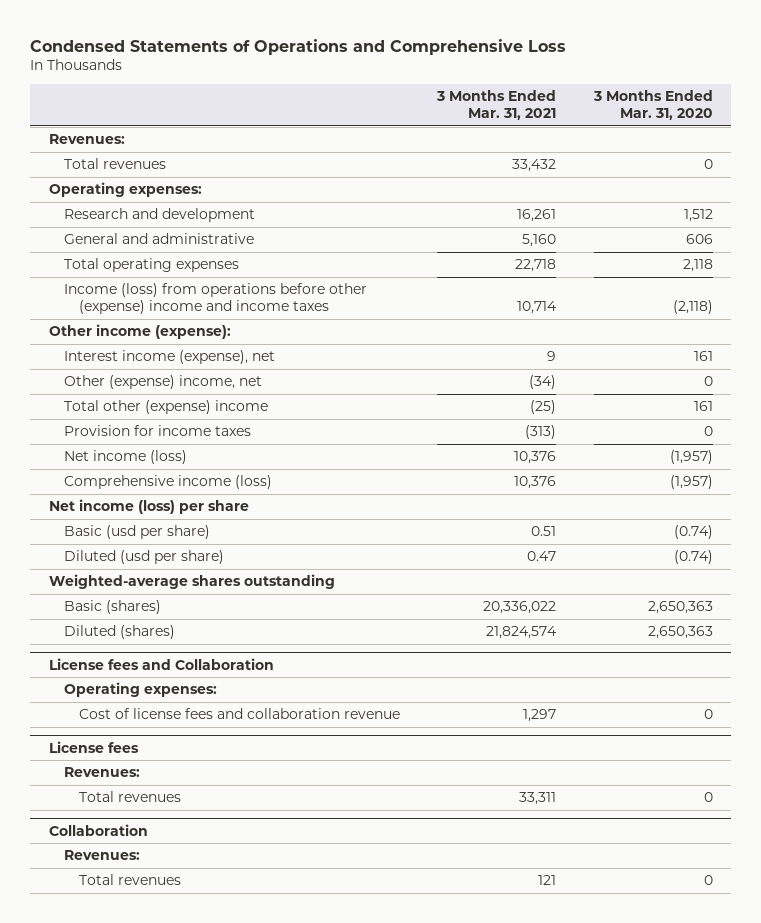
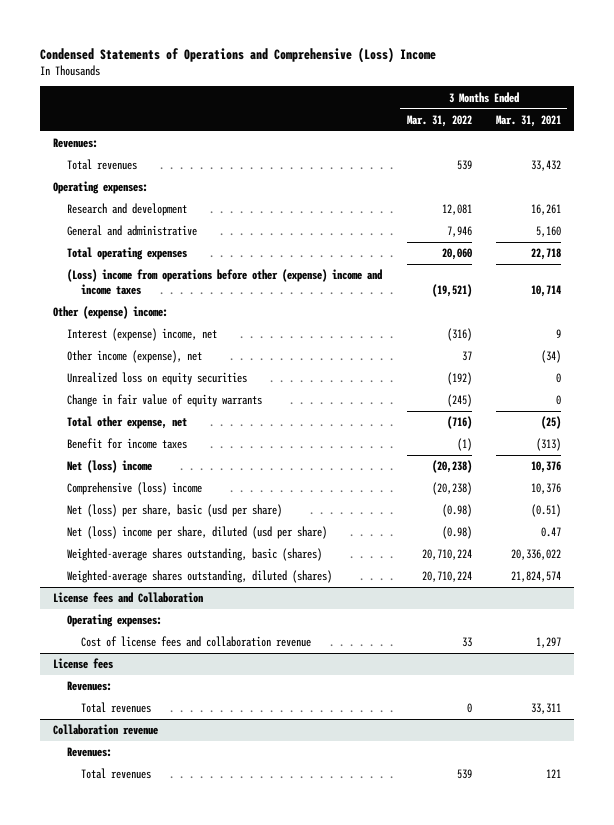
[30,38,567,55] Condensed Statements of Operations and Comprehensive Loss -> [40,46,437,63] Condensed Statements of Operations and Comprehensive (Loss) Income
[592,90,713,121] 3 Months Ended Mar. 31, 2020 -> none
none -> [406,114,472,127] Mar. 31, 2022
[48,499,249,515] Net income (loss) per share -> none
[48,574,335,590] Weighted-average shares outstanding -> none
[63,283,367,315] Income (loss) from operations before other (expense) income and income taxes -> [66,269,382,295] (Loss) income from operations before other (expense) income and income taxes
[48,324,231,340] Other income (expense): -> [52,306,168,320] Other (expense) income:
[63,350,275,365] Interest income (expense), net -> [66,328,217,342] Interest (expense) income, net
[63,375,262,390] Other (expense) income, net -> [66,350,202,364] Other income (expense), net
none -> [66,372,247,386] Unrealized loss on equity securities
none -> [66,394,262,408] Change in fair value of equity warrants
[63,400,268,415] Total other (expense) income -> [66,416,187,430] Total other expense, net
[63,425,251,437] Provision for income taxes -> [66,438,187,450] Benefit for income taxes
[63,450,187,465] Net income (loss) -> [66,460,152,474] Net (loss) income
[63,475,272,490] Comprehensive income (loss) -> [66,482,202,496] Comprehensive (loss) income
[63,525,210,540] Basic (usd per share) -> [66,504,282,518] Net (loss) per share, basic (usd per share)
[531,526,557,537] 0.51 -> [531,504,562,518] (0.51)
[63,550,224,565] Diluted (usd per share) -> [66,526,327,540] Net (loss) income per share, diluted (usd per share)
[63,600,161,615] Basic (shares) -> [66,548,322,562] Weighted-average shares outstanding, basic (shares)
[63,625,175,640] Diluted (shares) -> [66,570,332,584] Weighted-average shares outstanding, diluted (shares)
[48,823,148,836] Collaboration -> [52,724,158,736] Collaboration revenue

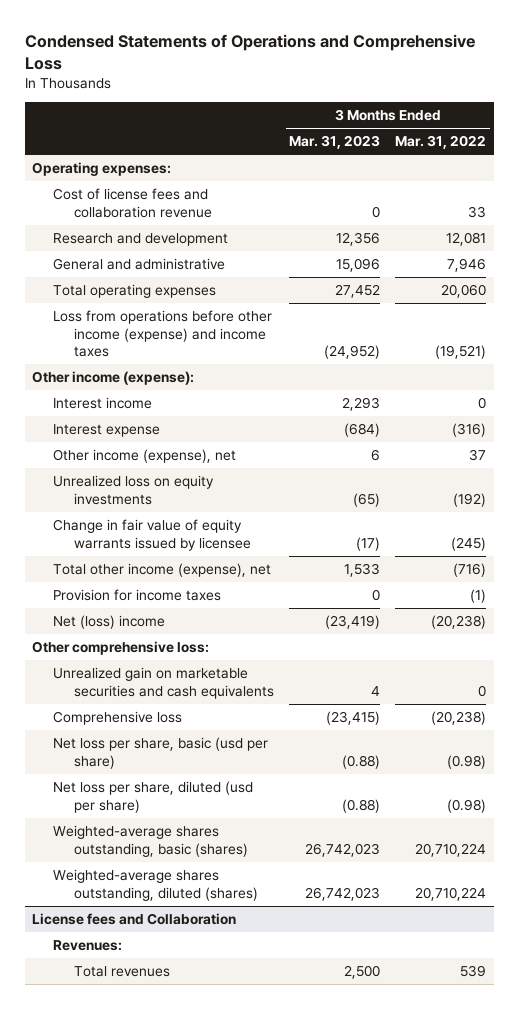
[40,46,437,63] Condensed Statements of Operations and Comprehensive (Loss) Income -> [24,33,475,70] Condensed Statements of Operations and Comprehensive Loss
[496,114,562,127] Mar. 31, 2021 -> none
none -> [289,135,381,150] Mar. 31, 2023
[52,138,98,149] Revenues: -> none
[66,159,137,171] Total revenues -> none
none -> [53,188,213,218] Cost of license fees and collaboration revenue
[66,269,382,295] (Loss) income from operations before other (expense) income and income taxes -> [53,310,273,358] Loss from operations before other income (expense) and income taxes
[52,306,168,320] Other (expense) income: -> [32,371,195,386] Other income (expense):
none -> [53,397,153,410] Interest income
[66,328,217,342] Interest (expense) income, net -> [53,424,161,438] Interest expense
[66,372,247,386] Unrealized loss on equity securities -> [53,475,215,505] Unrealized loss on equity investments
[66,394,262,408] Change in fair value of equity warrants -> [53,519,252,551] Change in fair value of equity warrants issued by licensee
[66,416,187,430] Total other expense, net -> [53,563,272,578] Total other income (expense), net
[66,438,187,450] Benefit for income taxes -> [53,589,222,602] Provision for income taxes
none -> [32,641,210,656] Other comprehensive loss:
none -> [53,667,275,699] Unrealized gain on marketable securities and cash equivalents
[66,482,202,496] Comprehensive (loss) income -> [53,711,183,726] Comprehensive loss
[66,504,282,518] Net (loss) per share, basic (usd per share) -> [53,737,269,769] Net loss per share, basic (usd per share)
[66,526,327,540] Net (loss) income per share, diluted (usd per share) -> [53,781,254,813] Net loss per share, diluted (usd per share)
[66,614,162,628] Operating expenses: -> none
[81,636,312,648] Cost of license fees and collaboration revenue -> none
[52,658,113,670] License fees -> none
[81,702,152,714] Total revenues -> none
[52,724,158,736] Collaboration revenue -> none
[66,747,112,758] Revenues: -> none

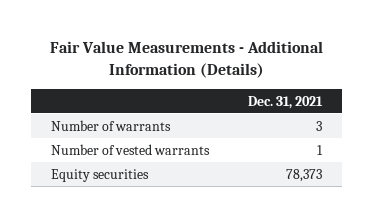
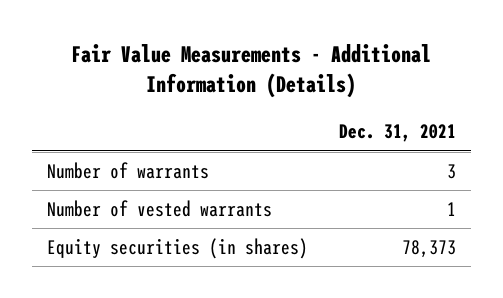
[50,168,149,182] Equity securities -> [46,238,308,260] Equity securities (in shares)

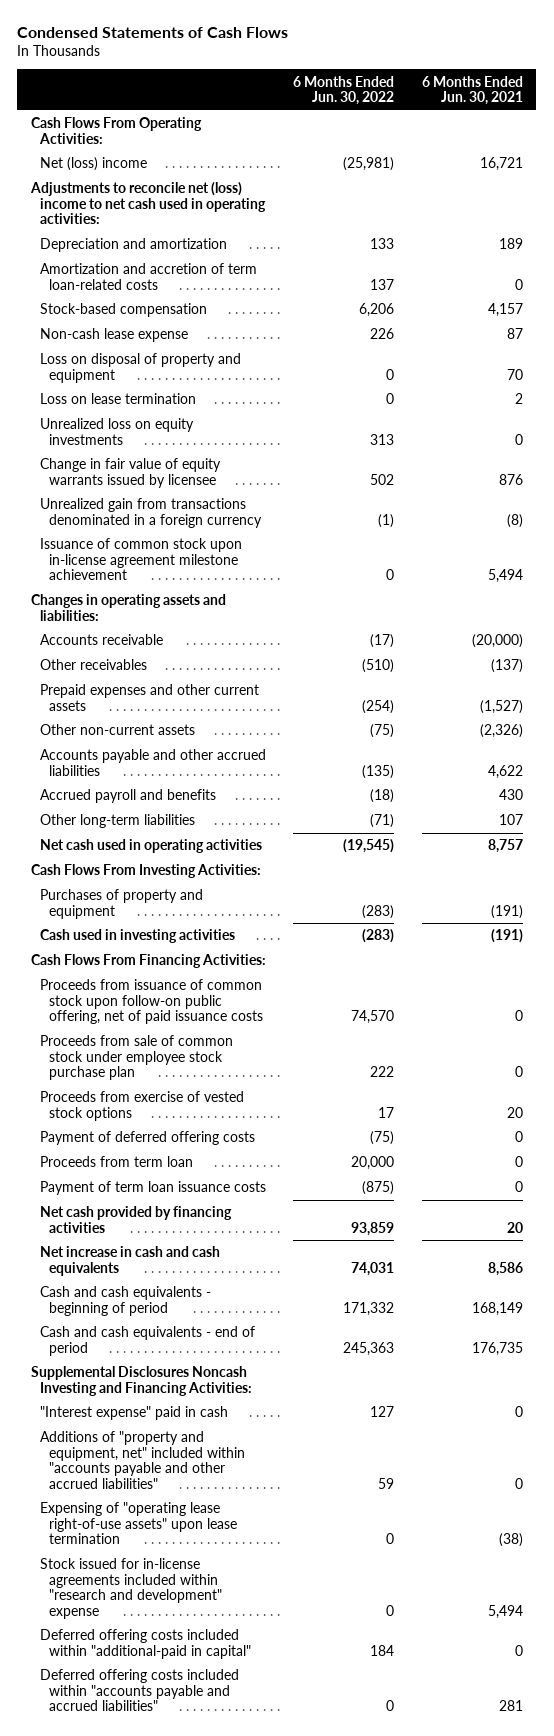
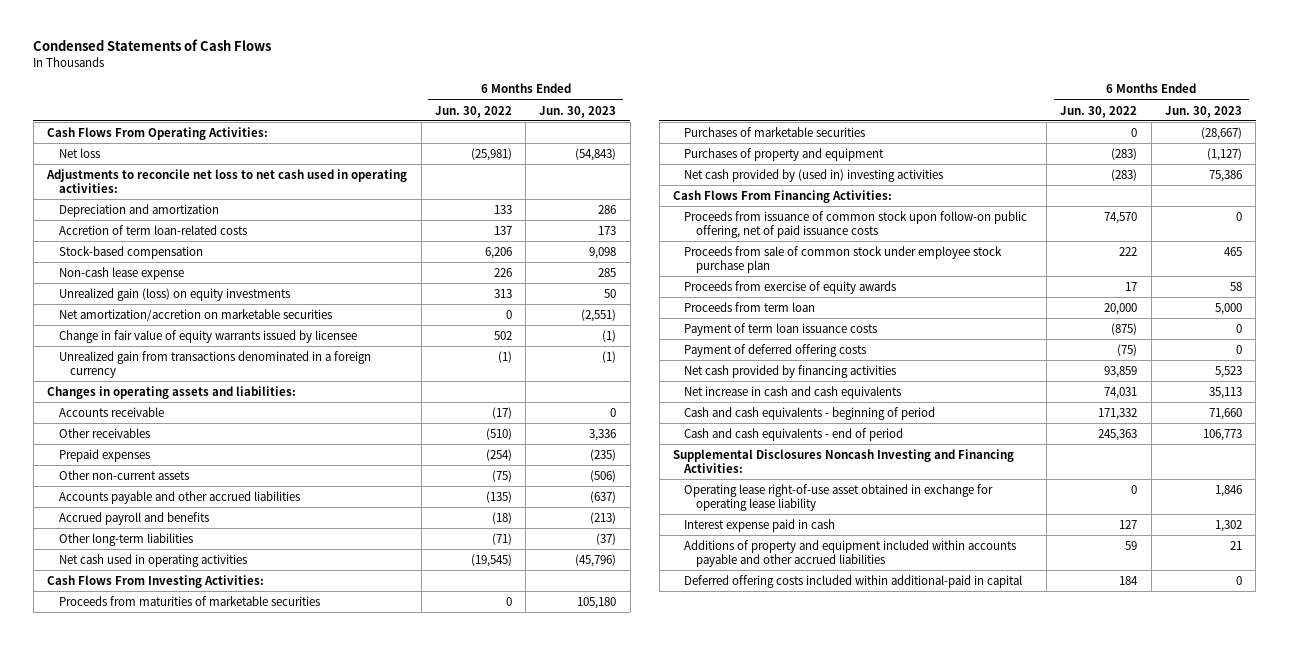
[421,75,523,106] 6 Months Ended Jun. 30, 2021 -> none
none -> [539,105,617,118] Jun. 30, 2023
[40,157,148,172] Net (loss) income -> [58,147,100,158] Net loss
[29,182,267,225] Adjustments to reconcile net (loss) income to net cash used in operating activities: -> [46,168,408,193] Adjustments to reconcile net loss to net cash used in operating activities:
[40,263,258,290] Amortization and accretion of term loan-related costs -> [58,224,247,235] Accretion of term loan-related costs
[40,353,242,383] Loss on disposal of property and equipment -> none
[40,393,197,405] Loss on lease termination -> none
[40,418,195,445] Unrealized loss on equity investments -> [58,287,290,301] Unrealized gain (loss) on equity investments
none -> [58,308,332,321] Net amortization/accretion on marketable securities
[40,538,243,581] Issuance of common stock upon in-license agreement milestone achievement -> none
[40,684,260,711] Prepaid expenses and other current assets -> [58,448,150,462] Prepaid expenses
none -> [58,595,320,606] Proceeds from maturities of marketable securities
none -> [684,126,866,137] Purchases of marketable securities
[40,929,236,944] Cash used in investing activities -> [684,168,944,182] Net cash provided by (used in) investing activities
[40,1091,245,1121] Proceeds from exercise of vested stock options -> none
none -> [684,280,897,294] Proceeds from exercise of equity awards
[40,1131,256,1146] Payment of deferred offering costs -> [684,343,867,357] Payment of deferred offering costs
[40,1502,238,1545] Expensing of "operating lease right-of-use assets" upon lease termination -> none
[40,1558,223,1619] Stock issued for in-license agreements included within "research and development" expense -> none
[40,1669,240,1712] Deferred offering costs included within "accounts payable and accrued liabilities" -> none
none -> [684,483,994,511] Operating lease right-of-use asset obtained in exchange for operating lease liability
[40,1406,229,1421] "Interest expense" paid in cash -> [684,518,836,532] Interest expense paid in cash
[40,1431,246,1489] Additions of "property and equipment, net" included within "accounts payable and other accrued liabilities" -> [684,539,1017,567] Additions of property and equipment included within accounts payable and other accrued liabilities
[40,1629,252,1659] Deferred offering costs included within "additional-paid in capital" -> [684,574,1023,588] Deferred offering costs included within additional-paid in capital

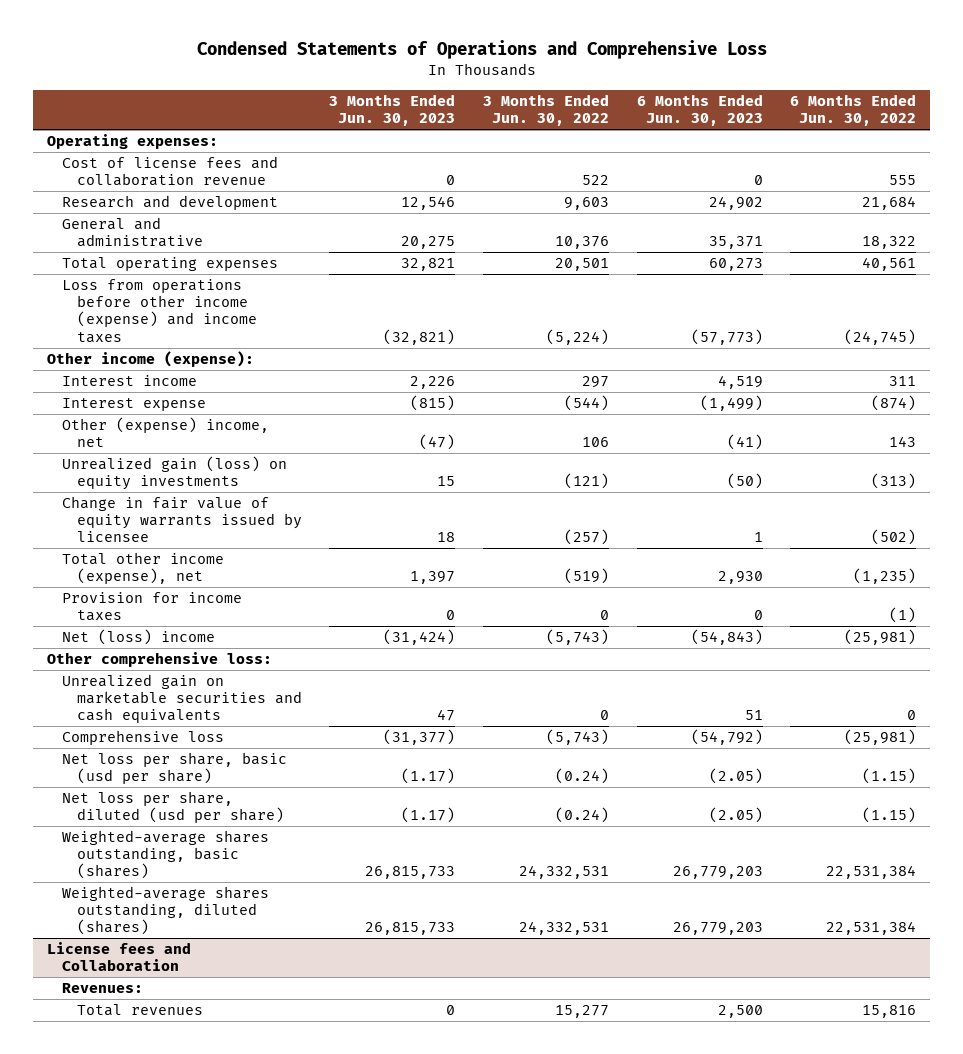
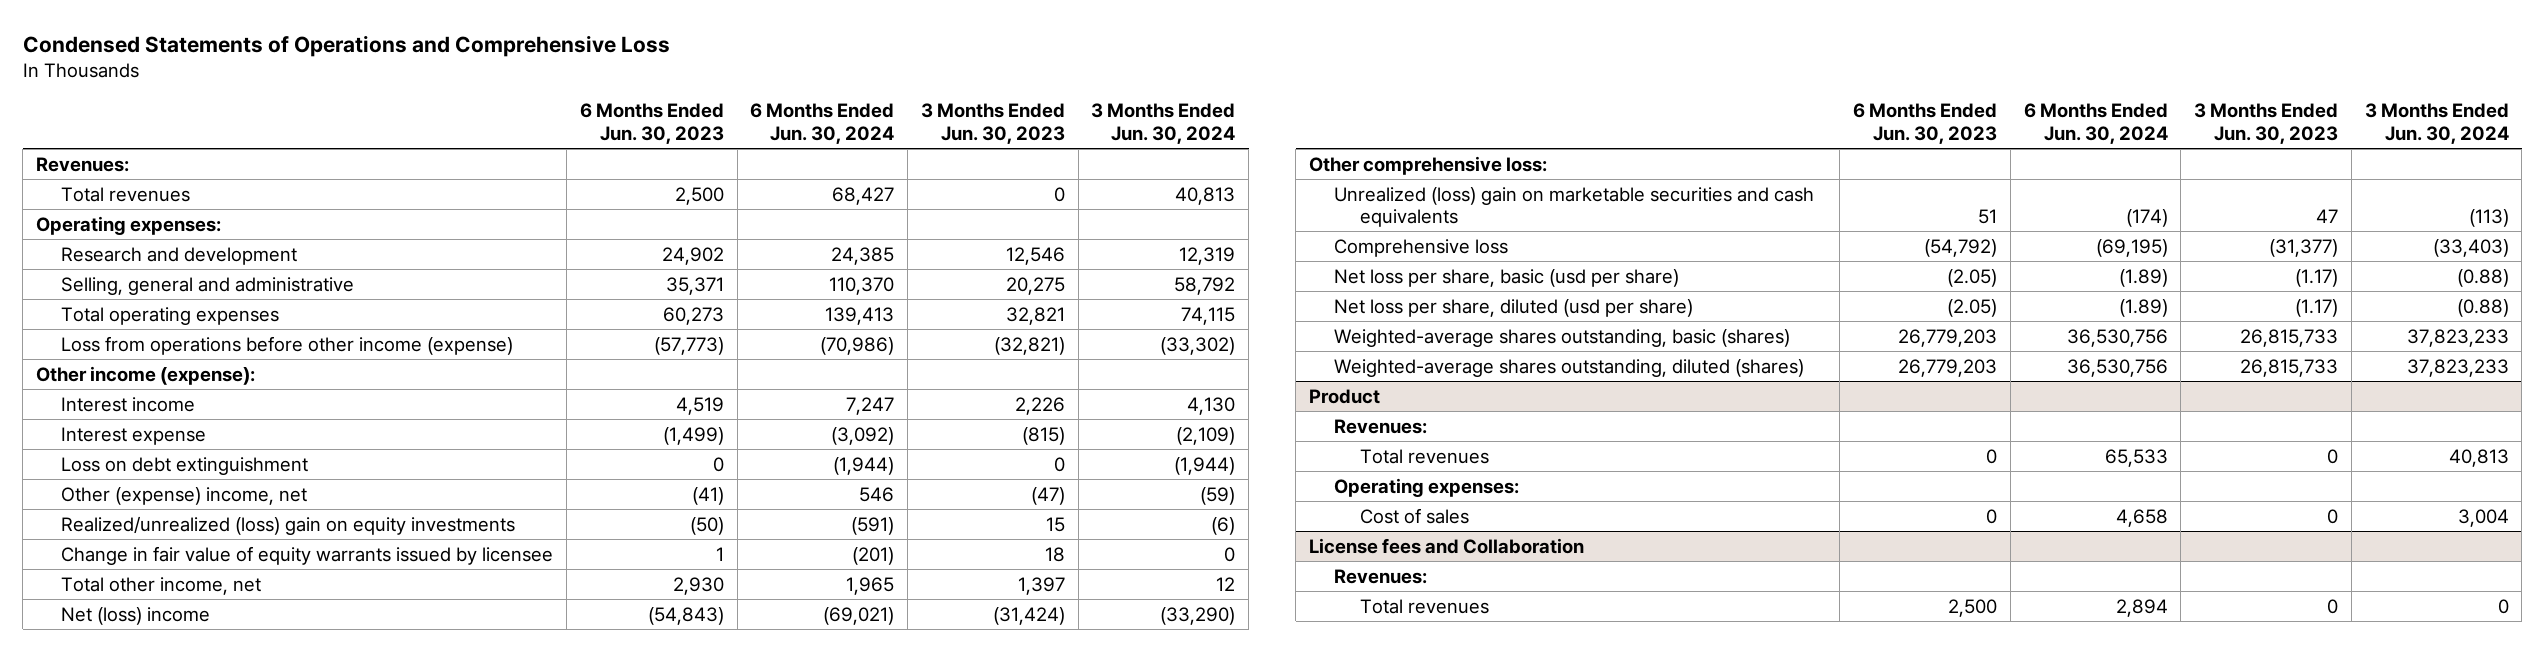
[483,93,610,126] 3 Months Ended Jun. 30, 2022 -> none
[790,93,917,126] 6 Months Ended Jun. 30, 2022 -> none
none -> [750,103,895,145] 6 Months Ended Jun. 30, 2024
none -> [1091,103,1236,145] 3 Months Ended Jun. 30, 2024
none -> [35,156,129,172] Revenues:
none -> [61,186,191,202] Total revenues
[61,156,278,187] Cost of license fees and collaboration revenue -> none
[61,217,203,248] General and administrative -> [61,276,355,295] Selling, general and administrative
[61,279,257,343] Loss from operations before other income (expense) and income taxes -> [61,335,514,355] Loss from operations before other income (expense)
none -> [61,456,309,475] Loss on debt extinguishment
[61,456,287,491] Unrealized gain (loss) on equity investments -> [61,515,516,535] Realized/unrealized (loss) gain on equity investments
[61,592,242,622] Provision for income taxes -> none
[61,552,224,585] Total other income (expense), net -> [61,576,262,595] Total other income, net
[61,674,302,724] Unrealized gain on marketable securities and cash equivalents -> [1334,186,1815,228] Unrealized (loss) gain on marketable securities and cash equivalents
none -> [1309,388,1381,404] Product
none -> [1334,418,1428,434] Revenues:
none -> [1359,448,1489,464] Total revenues
none -> [1334,477,1520,497] Operating expenses:
none -> [1359,507,1469,524] Cost of sales

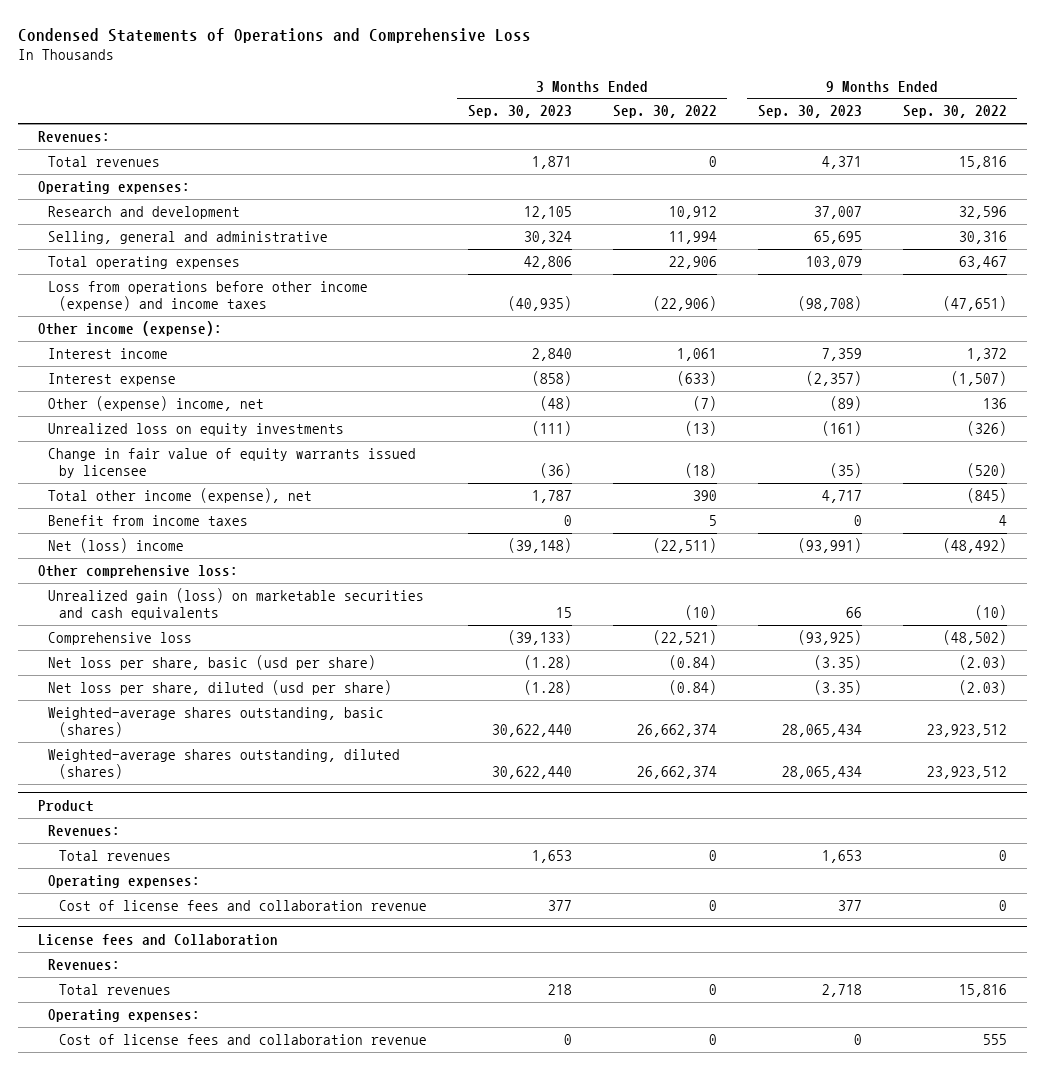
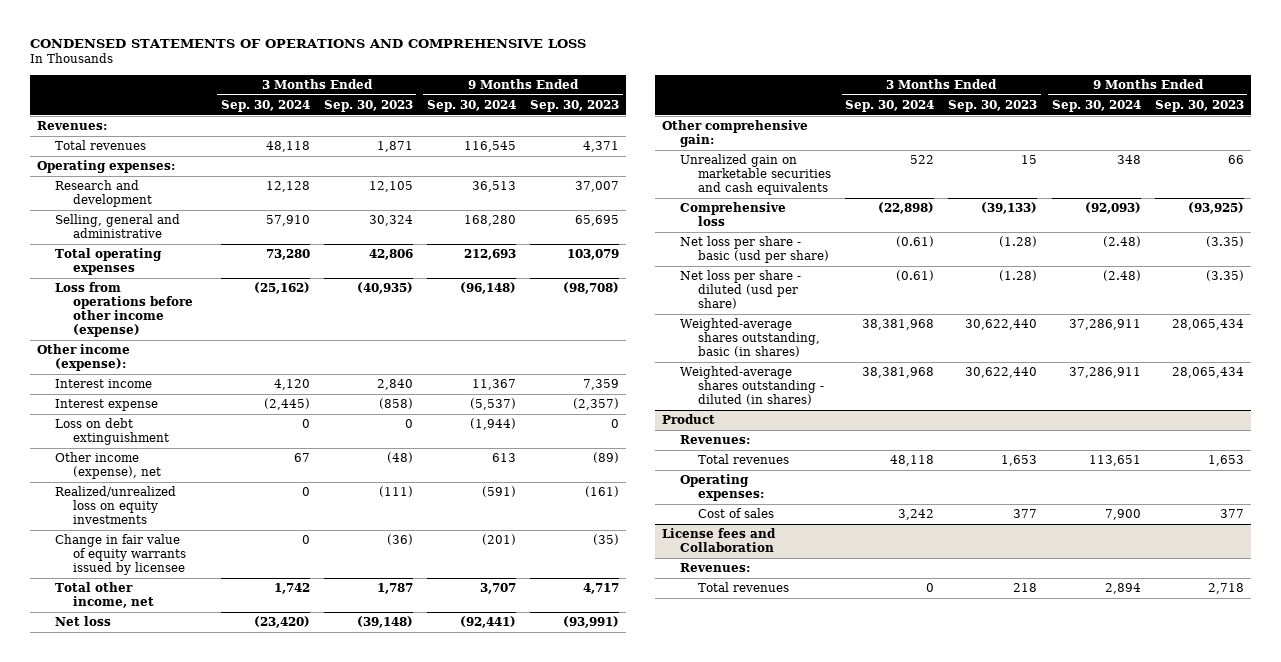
[17,27,531,43] Condensed Statements of Operations and Comprehensive Loss -> [30,39,587,49] CONDENSED STATEMENTS OF OPERATIONS AND COMPREHENSIVE LOSS
[612,105,717,119] Sep. 30, 2022 -> none
[902,105,1007,119] Sep. 30, 2022 -> none
none -> [220,100,310,113] Sep. 30, 2024
none -> [427,100,517,113] Sep. 30, 2024
[48,281,369,312] Loss from operations before other income (expense) and income taxes -> [55,282,194,337] Loss from operations before other income (expense)
none -> [55,418,170,446] Loss on debt extinguishment
[48,396,265,412] Other (expense) income, net -> [55,452,162,480] Other income (expense), net
[48,423,345,437] Unrealized loss on equity investments -> [55,486,177,524] Realized/unrealized loss on equity investments
[48,515,249,527] Benefit from income taxes -> none
[48,488,313,504] Total other income (expense), net -> [55,582,155,609] Total other income, net
[48,538,185,554] Net (loss) income -> [55,616,112,627] Net loss
[38,565,239,579] Other comprehensive loss: -> [662,120,809,148] Other comprehensive gain:
[48,588,425,621] Unrealized gain (loss) on marketable securities and cash equivalents -> [679,154,831,195] Unrealized gain on marketable securities and cash equivalents
[48,655,377,671] Net loss per share, basic (usd per share) -> [679,236,829,264] Net loss per share - basic (usd per share)
[48,680,393,696] Net loss per share, diluted (usd per share) -> [679,270,801,309] Net loss per share - diluted (usd per share)
[48,707,385,738] Weighted-average shares outstanding, basic (shares) -> [679,318,820,357] Weighted-average shares outstanding, basic (in shares)
[48,749,401,780] Weighted-average shares outstanding, diluted (shares) -> [679,366,824,405] Weighted-average shares outstanding - diluted (in shares)
[58,900,427,912] Cost of license fees and collaboration revenue -> [697,508,774,519] Cost of sales
[48,1009,201,1023] Operating expenses: -> none
[58,1034,427,1046] Cost of license fees and collaboration revenue -> none

